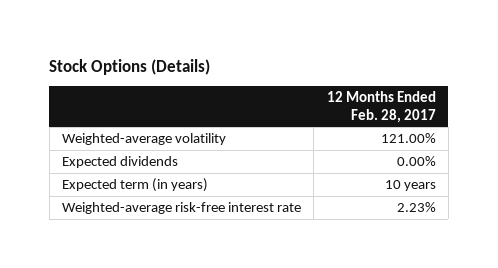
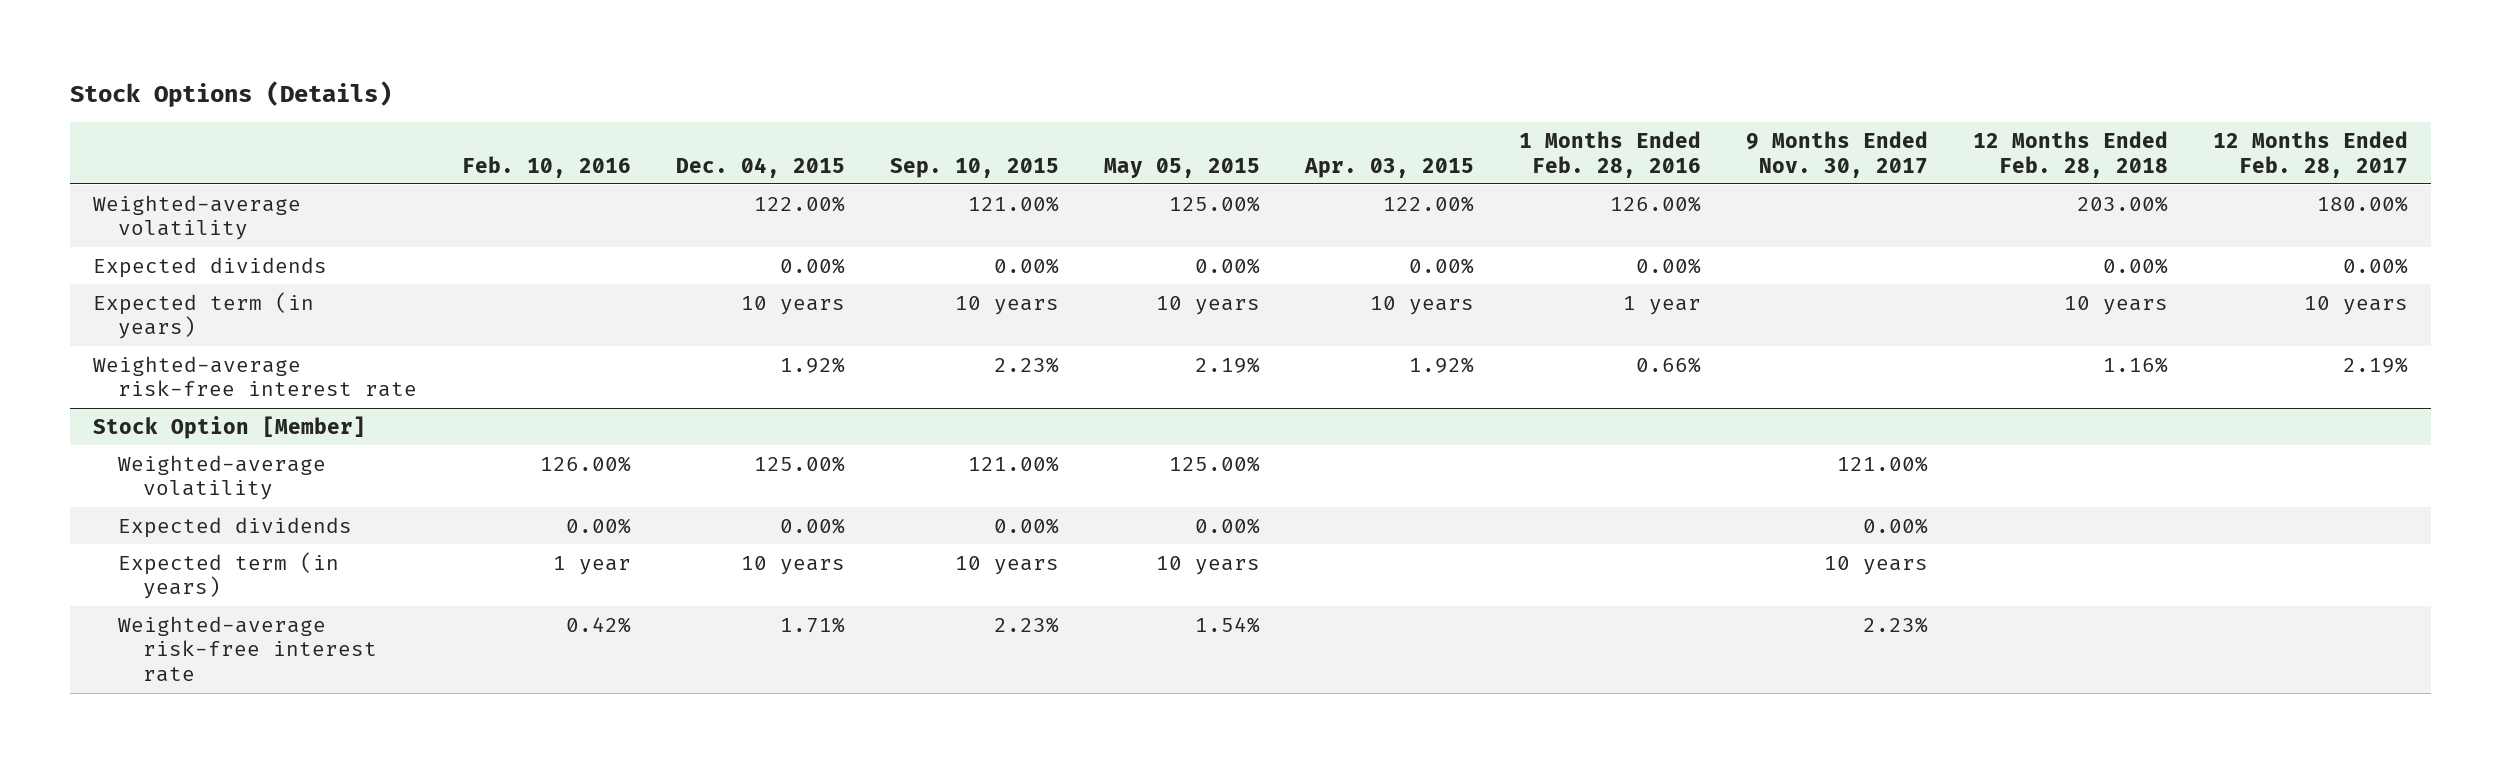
none -> [461,155,631,178] Feb. 10, 2016
none -> [675,156,845,178] Dec. 04, 2015
none -> [889,157,1059,178] Sep. 10, 2015
none -> [1103,157,1260,178] May 05, 2015
none -> [1304,157,1475,178] Apr. 03, 2015
none -> [1519,130,1702,178] 1 Months Ended Feb. 28, 2016
none -> [1746,130,1929,178] 9 Months Ended Nov. 30, 2017
none -> [1973,130,2169,178] 12 Months Ended Feb. 28, 2018
[380,133,436,144] 121.00% -> [2317,195,2409,212] 180.00%
[396,202,436,213] 2.23% -> [2343,356,2409,373] 2.19%
none -> [92,415,366,439] Stock Option [Member]
none -> [117,454,326,501] Weighted-average volatility
none -> [117,516,352,538] Expected dividends
none -> [117,551,339,600] Expected term (in years)
none -> [117,615,377,683] Weighted-average risk-free interest rate

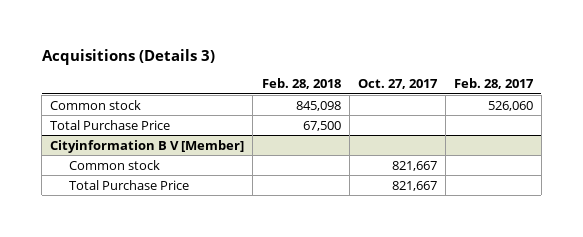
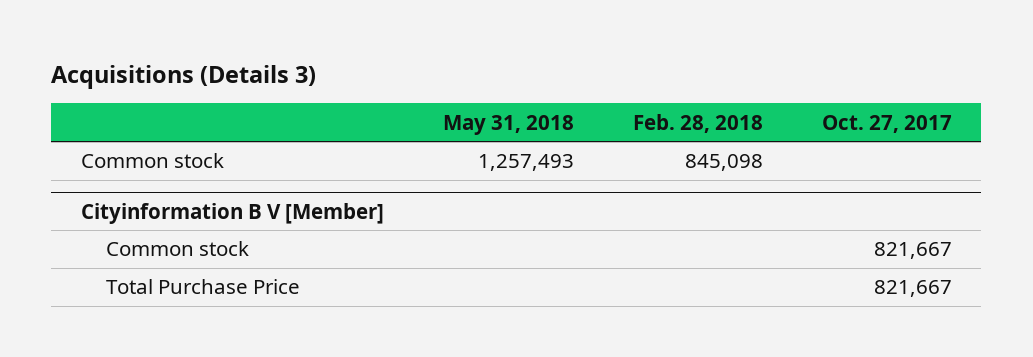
[453,78,534,90] Feb. 28, 2017 -> none
none -> [442,114,574,135] May 31, 2018
[50,119,171,130] Total Purchase Price -> none

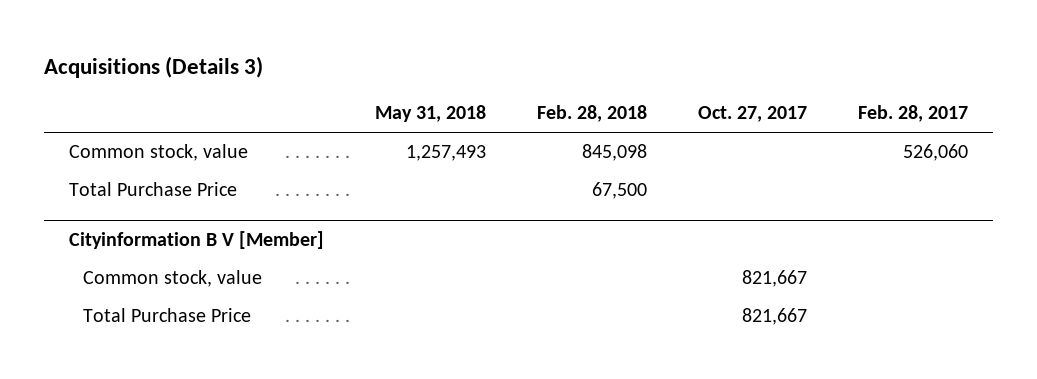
none -> [857,105,968,123] Feb. 28, 2017
[80,153,224,169] Common stock -> [69,144,249,162] Common stock, value
none -> [69,182,238,197] Total Purchase Price
[105,241,249,257] Common stock -> [83,270,263,288] Common stock, value

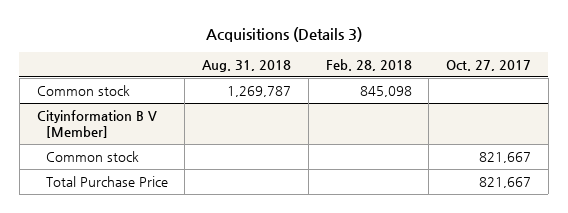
[375,105,487,123] May 31, 2018 -> none
[857,105,968,123] Feb. 28, 2017 -> none
none -> [202,59,292,72] Aug. 31, 2018
[69,182,238,197] Total Purchase Price -> none
[69,144,249,162] Common stock, value -> [36,84,130,96] Common stock
[83,270,263,288] Common stock, value -> [45,150,139,162] Common stock

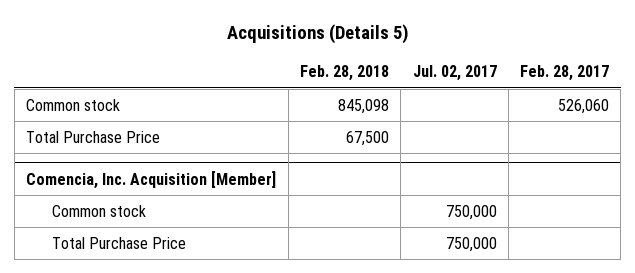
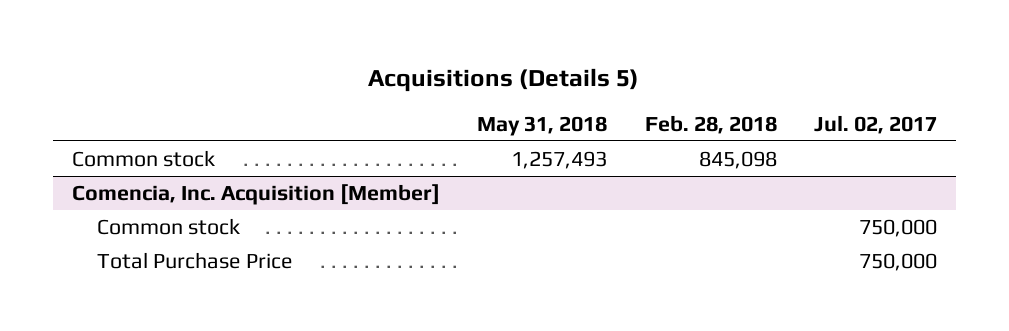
[520,65,610,82] Feb. 28, 2017 -> none
none -> [477,116,608,137] May 31, 2018
[26,130,161,143] Total Purchase Price -> none

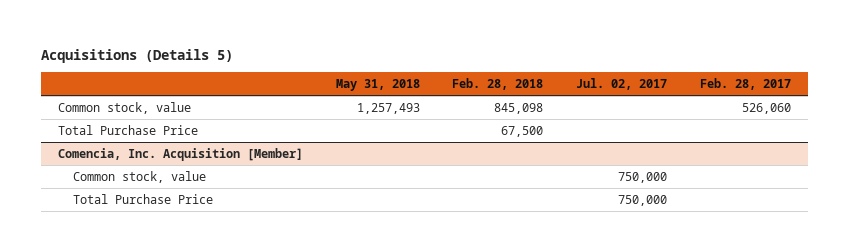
none -> [700,78,792,91] Feb. 28, 2017
[71,149,215,167] Common stock -> [57,101,191,114] Common stock, value
none -> [57,124,198,135] Total Purchase Price
[96,217,240,235] Common stock -> [72,170,206,183] Common stock, value

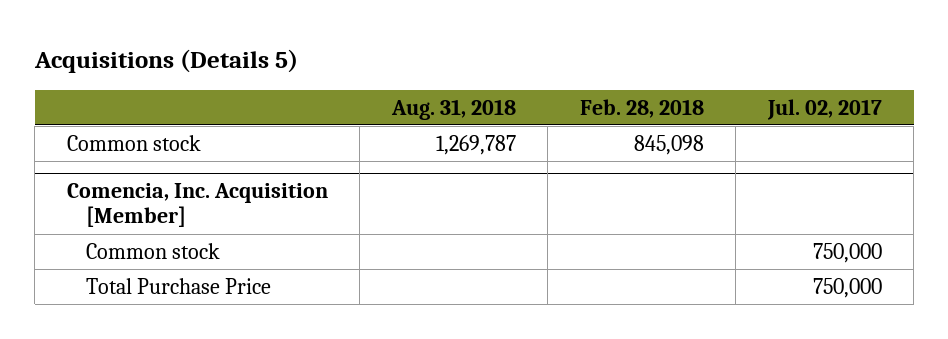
[335,79,420,92] May 31, 2018 -> none
[700,78,792,91] Feb. 28, 2017 -> none
none -> [390,98,516,120] Aug. 31, 2018
[57,124,198,135] Total Purchase Price -> none
[57,101,191,114] Common stock, value -> [66,134,201,151] Common stock
[72,170,206,183] Common stock, value -> [85,242,220,259] Common stock

